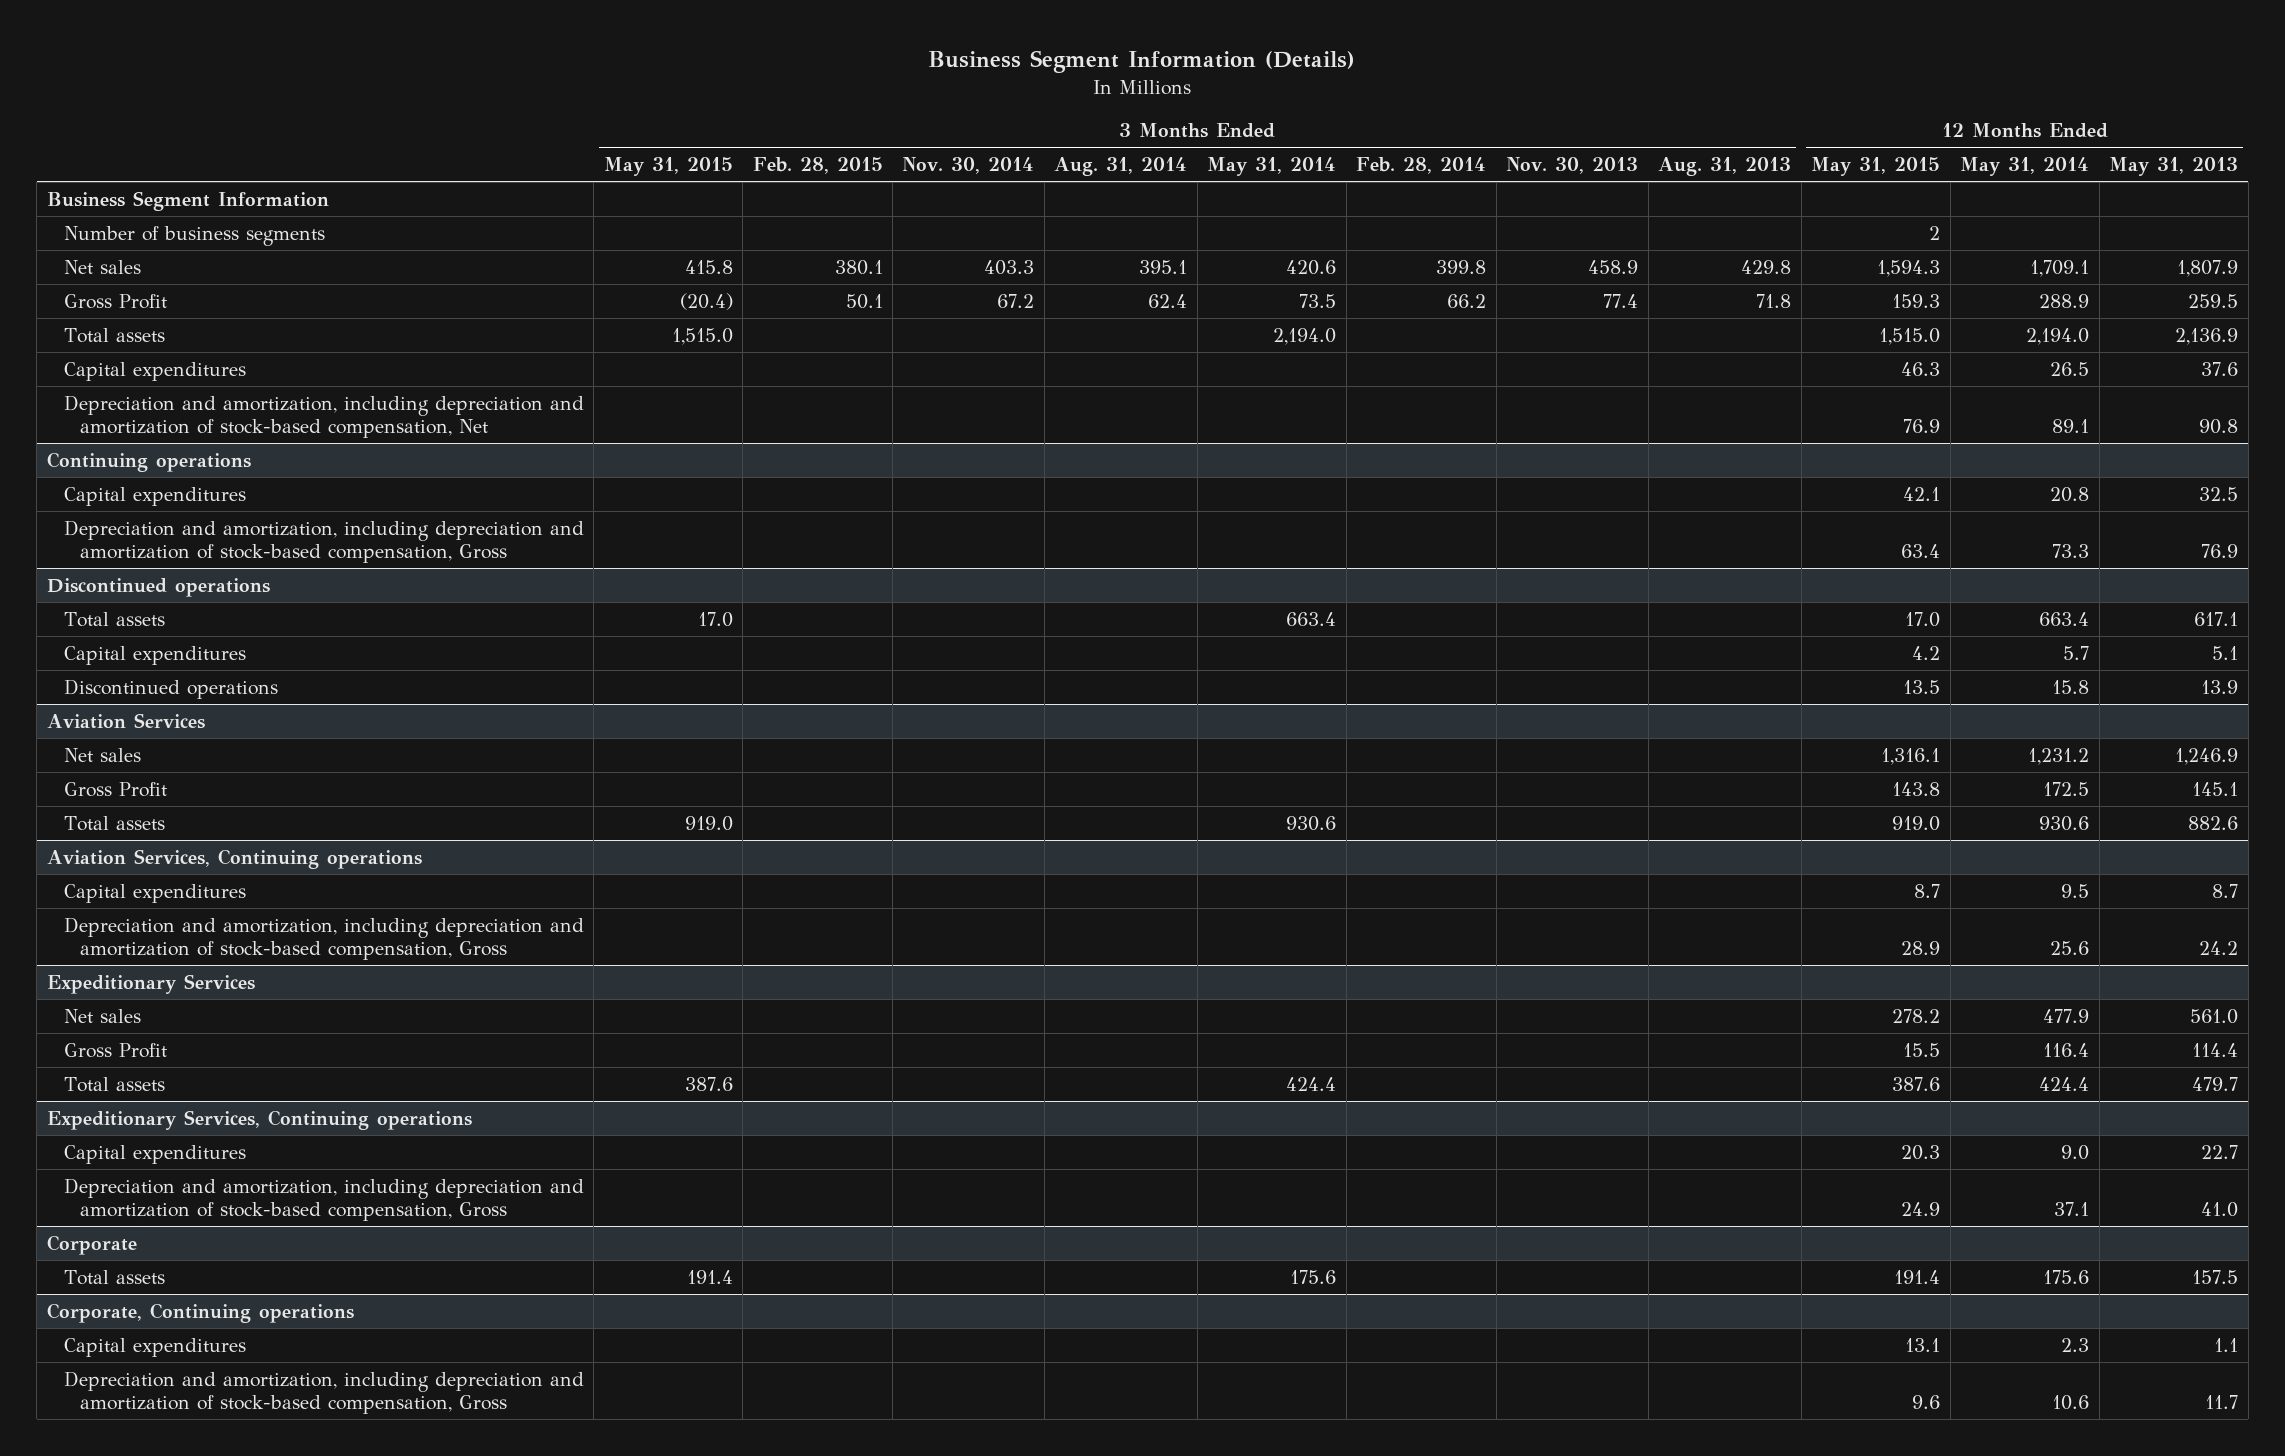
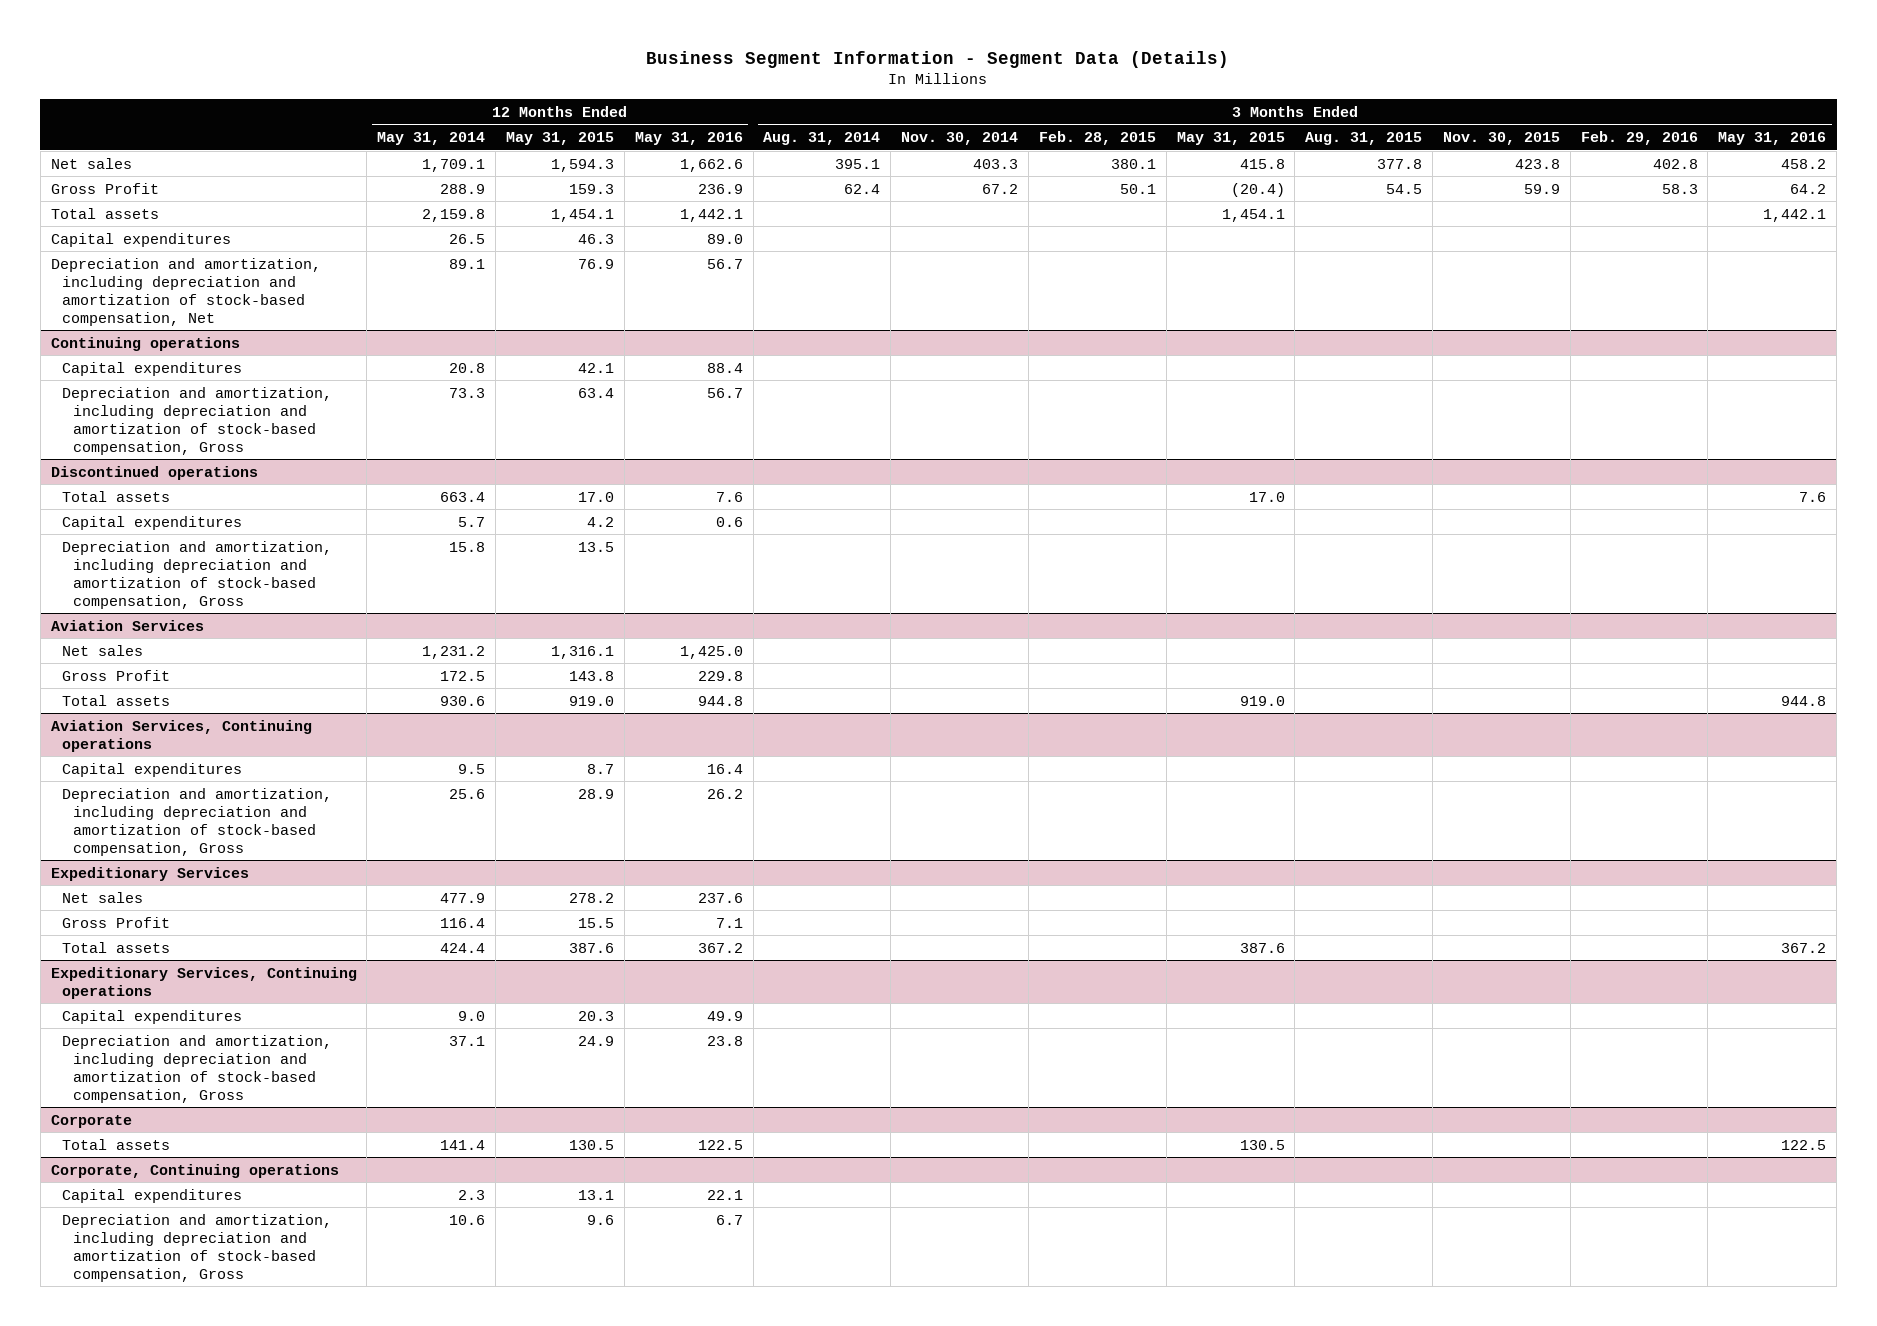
[928,50,1356,74] Business Segment Information (Details) -> [646,50,1230,68] Business Segment Information - Segment Data (Details)
[1207,156,1337,176] May 31, 2014 -> none
[1356,156,1487,174] Feb. 28, 2014 -> none
[1506,156,1639,174] Nov. 30, 2013 -> none
[1658,156,1792,176] Aug. 31, 2013 -> none
[2109,156,2239,176] May 31, 2013 -> none
none -> [634,132,743,146] May 31, 2016
none -> [1305,132,1423,146] Aug. 31, 2015
none -> [1442,132,1560,146] Nov. 30, 2015
none -> [1580,131,1698,146] Feb. 29, 2016
none -> [1718,132,1827,146] May 31, 2016
[46,190,329,211] Business Segment Information -> none
[63,225,325,246] Number of business segments -> none
[671,327,733,345] 1,515.0 -> [1221,208,1285,222] 1,454.1
[1879,327,1941,345] 1,515.0 -> [550,208,614,222] 1,454.1
[2026,327,2090,345] 2,194.0 -> [422,208,486,222] 2,159.8
[63,678,278,699] Discontinued operations -> [61,540,332,609] Depreciation and amortization, including depreciation and amortization of stock-based compensation, Gross
[686,1269,733,1284] 191.4 -> [1239,1139,1285,1150] 130.5
[1894,1269,1941,1284] 191.4 -> [568,1139,614,1150] 130.5
[2043,1269,2090,1284] 175.6 -> [440,1139,486,1150] 141.4

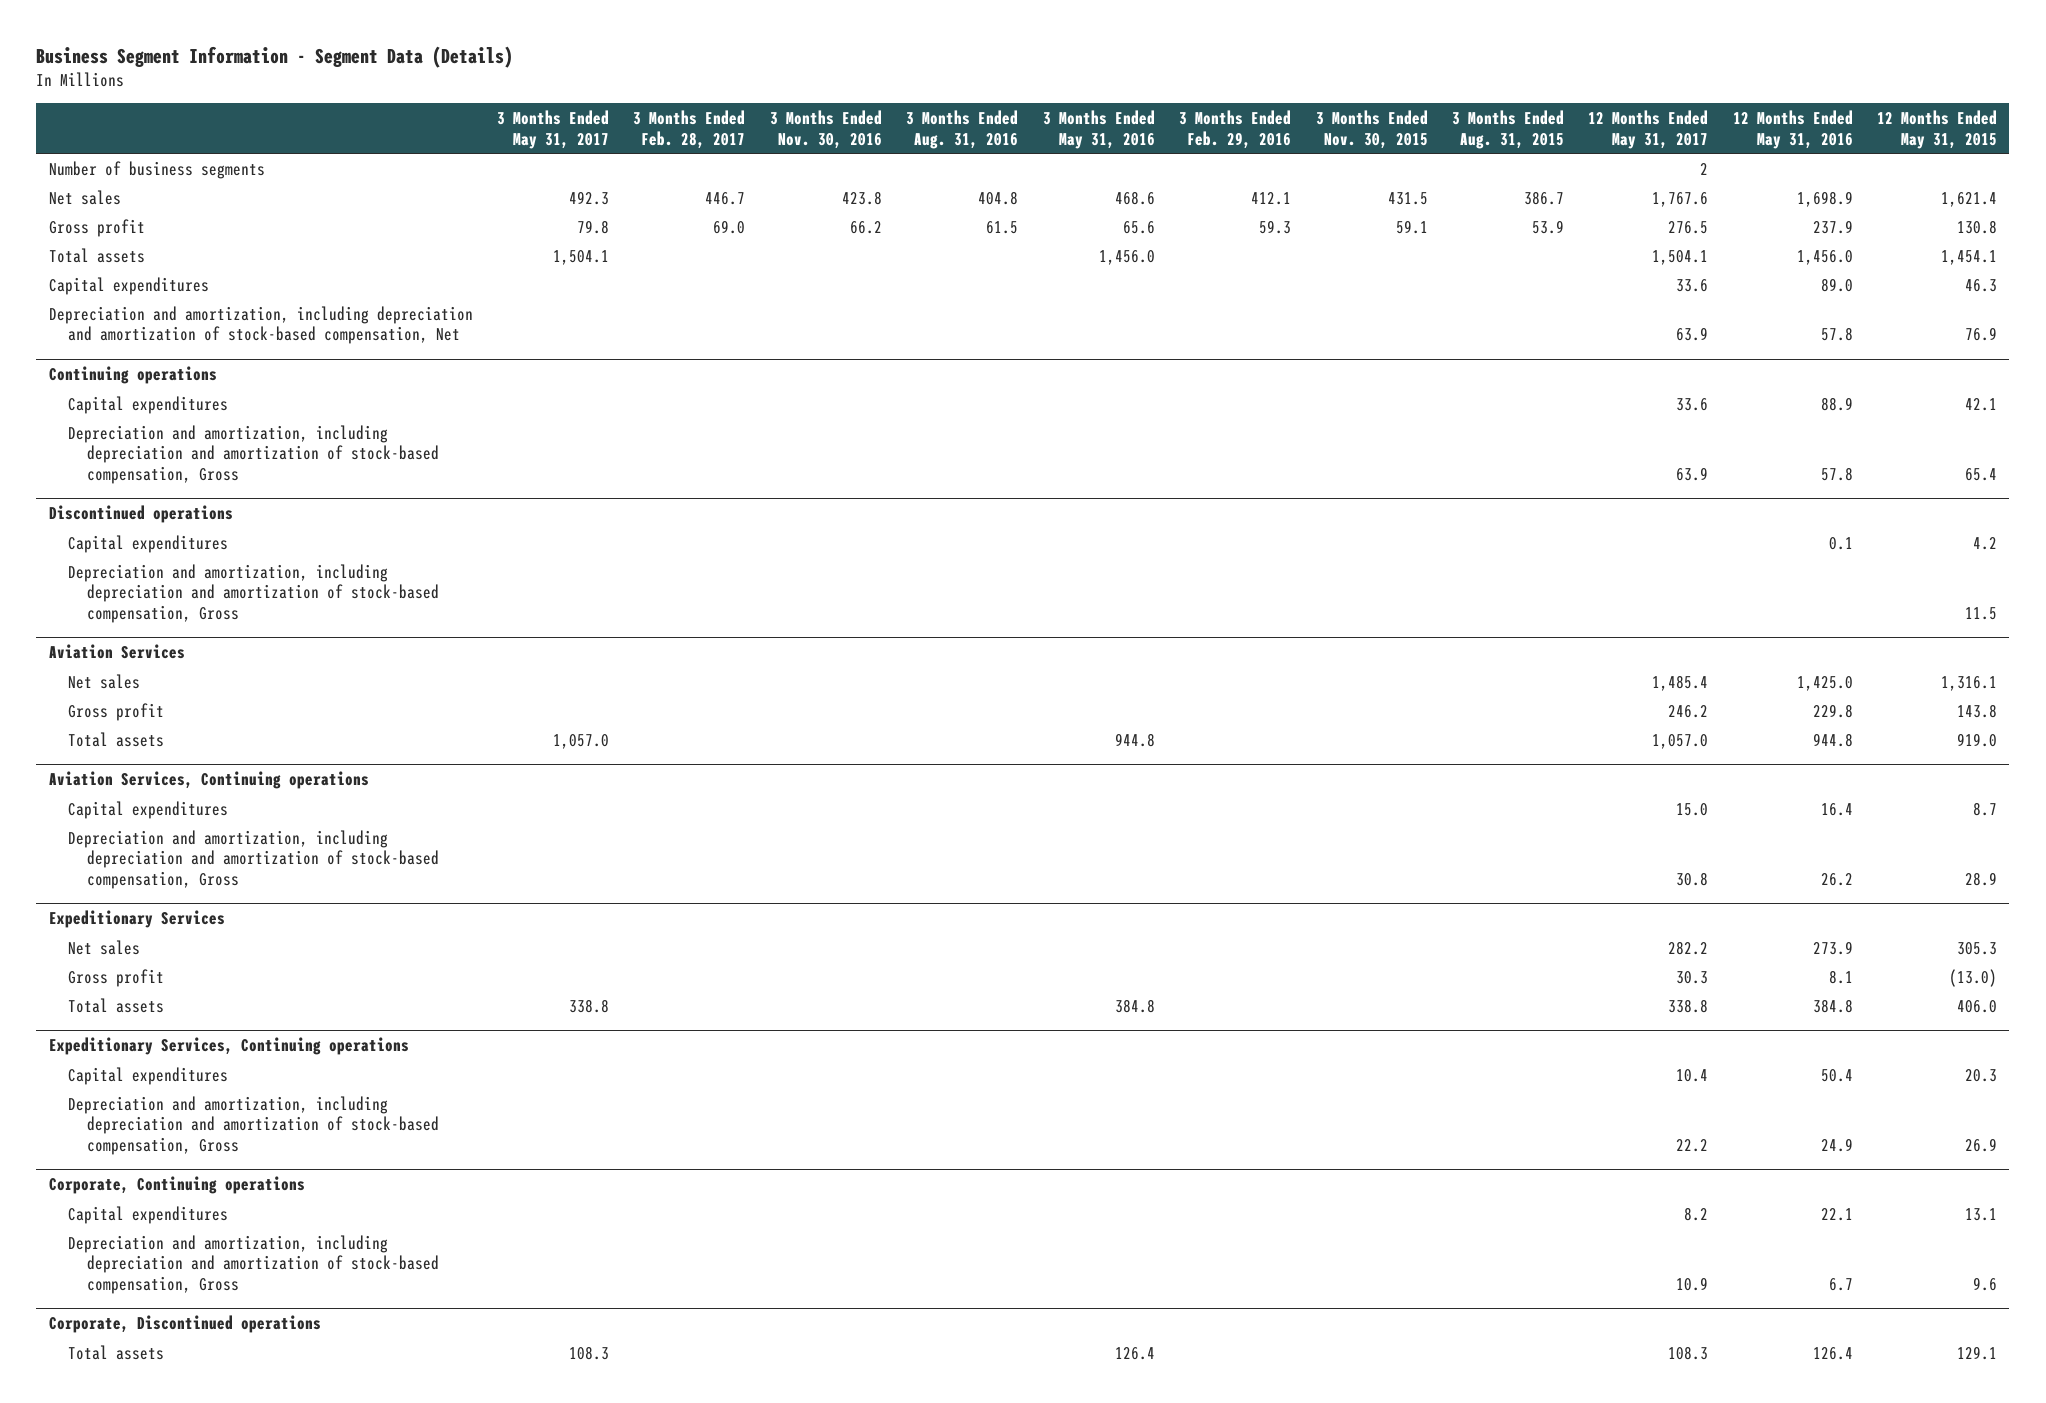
[377,132,486,146] May 31, 2014 -> none
[763,132,881,146] Aug. 31, 2014 -> none
[901,132,1019,146] Nov. 30, 2014 -> none
[1038,131,1156,146] Feb. 28, 2015 -> none
[1176,132,1285,146] May 31, 2015 -> none
none -> [497,110,610,149] 3 Months Ended May 31, 2017
none -> [633,110,746,149] 3 Months Ended Feb. 28, 2017
none -> [769,110,882,149] 3 Months Ended Nov. 30, 2016
none -> [906,110,1019,149] 3 Months Ended Aug. 31, 2016
none -> [1588,110,1709,149] 12 Months Ended May 31, 2017
none -> [48,160,265,179] Number of business segments
[550,158,614,172] 1,594.3 -> [1941,191,1998,207] 1,621.4
[679,158,743,172] 1,662.6 -> [1796,190,1853,207] 1,698.9
[1377,158,1423,169] 377.8 -> [1523,190,1564,205] 386.7
[1514,158,1560,169] 423.8 -> [1387,191,1428,205] 431.5
[1652,158,1698,169] 402.8 -> [1251,191,1292,205] 412.1
[1781,158,1827,169] 458.2 -> [1114,190,1155,205] 468.6
[50,182,159,194] Gross Profit -> [48,218,145,237] Gross profit
[568,183,614,194] 159.3 -> [1957,219,1998,234] 130.8
[697,183,743,194] 236.9 -> [1812,219,1853,234] 237.9
[1386,183,1423,194] 54.5 -> [1531,219,1564,234] 53.9
[1523,183,1560,194] 59.9 -> [1395,219,1428,234] 59.1
[1661,183,1698,194] 58.3 -> [1259,219,1292,234] 59.3
[1790,183,1827,194] 64.2 -> [1122,220,1155,234] 65.6
[679,208,743,222] 1,442.1 -> [1796,249,1853,265] 1,456.0
[1763,208,1827,222] 1,442.1 -> [1098,249,1155,265] 1,456.0
[706,258,743,269] 56.7 -> [1820,327,1853,342] 57.8
[706,362,743,373] 88.4 -> [1820,396,1853,411] 88.9
[577,387,614,398] 63.4 -> [1965,467,1998,481] 65.4
[706,387,743,398] 56.7 -> [1820,466,1853,481] 57.8
[61,490,170,502] Total assets -> none
[715,516,743,527] 0.6 -> [1828,536,1853,550] 0.1
[577,541,614,552] 13.5 -> [1965,606,1998,620] 11.5
[61,669,170,681] Gross Profit -> [68,702,165,721] Gross profit
[568,892,614,903] 278.2 -> [1957,941,1998,955] 305.3
[697,892,743,903] 237.6 -> [1812,940,1853,955] 273.9
[61,916,170,928] Gross Profit -> [68,968,165,987] Gross profit
[577,917,614,928] 15.5 -> [1949,968,1998,987] (13.0)
[715,917,743,928] 7.1 -> [1828,969,1853,984] 8.1
[568,942,614,953] 387.6 -> [1957,999,1998,1013] 406.0
[697,942,743,953] 367.2 -> [1812,998,1853,1013] 384.8
[1781,942,1827,953] 367.2 -> [1114,998,1155,1013] 384.8
[50,1114,132,1128] Corporate -> none
[61,1138,170,1150] Total assets -> none
[706,1010,743,1021] 49.9 -> [1820,1068,1853,1082] 50.4
[577,1035,614,1046] 24.9 -> [1965,1137,1998,1152] 26.9
[706,1035,743,1046] 23.8 -> [1820,1137,1853,1152] 24.9
none -> [48,1314,321,1333] Corporate, Discontinued operations
none -> [68,1344,165,1360] Total assets

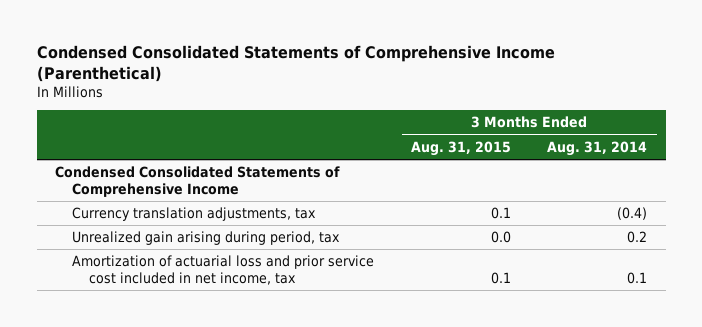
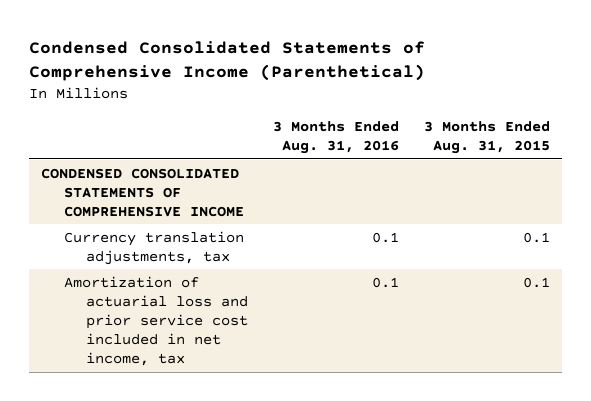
[547,140,648,156] Aug. 31, 2014 -> none
none -> [273,120,400,154] 3 Months Ended Aug. 31, 2016
[54,166,340,197] Condensed Consolidated Statements of Comprehensive Income -> [41,167,244,217] CONDENSED CONSOLIDATED STATEMENTS OF COMPREHENSIVE INCOME
[72,231,341,246] Unrealized gain arising during period, tax -> none

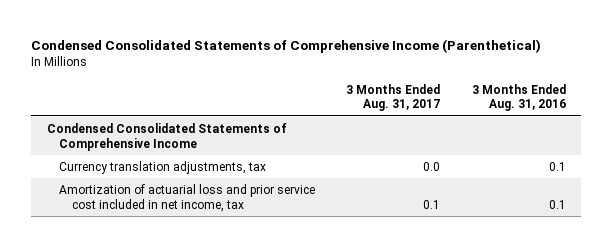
[424,120,551,154] 3 Months Ended Aug. 31, 2015 -> none
none -> [346,83,441,112] 3 Months Ended Aug. 31, 2017
[41,167,244,217] CONDENSED CONSOLIDATED STATEMENTS OF COMPREHENSIVE INCOME -> [46,122,287,151] Condensed Consolidated Statements of Comprehensive Income

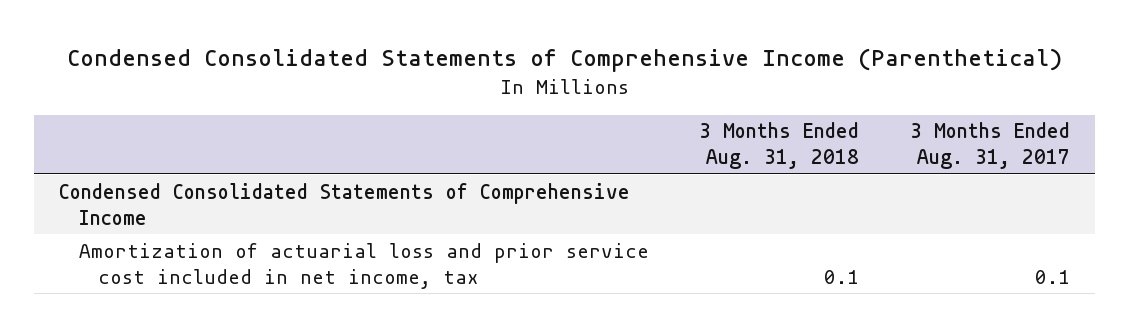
[471,83,566,112] 3 Months Ended Aug. 31, 2016 -> none
none -> [699,122,860,170] 3 Months Ended Aug. 31, 2018
[59,160,267,174] Currency translation adjustments, tax -> none

